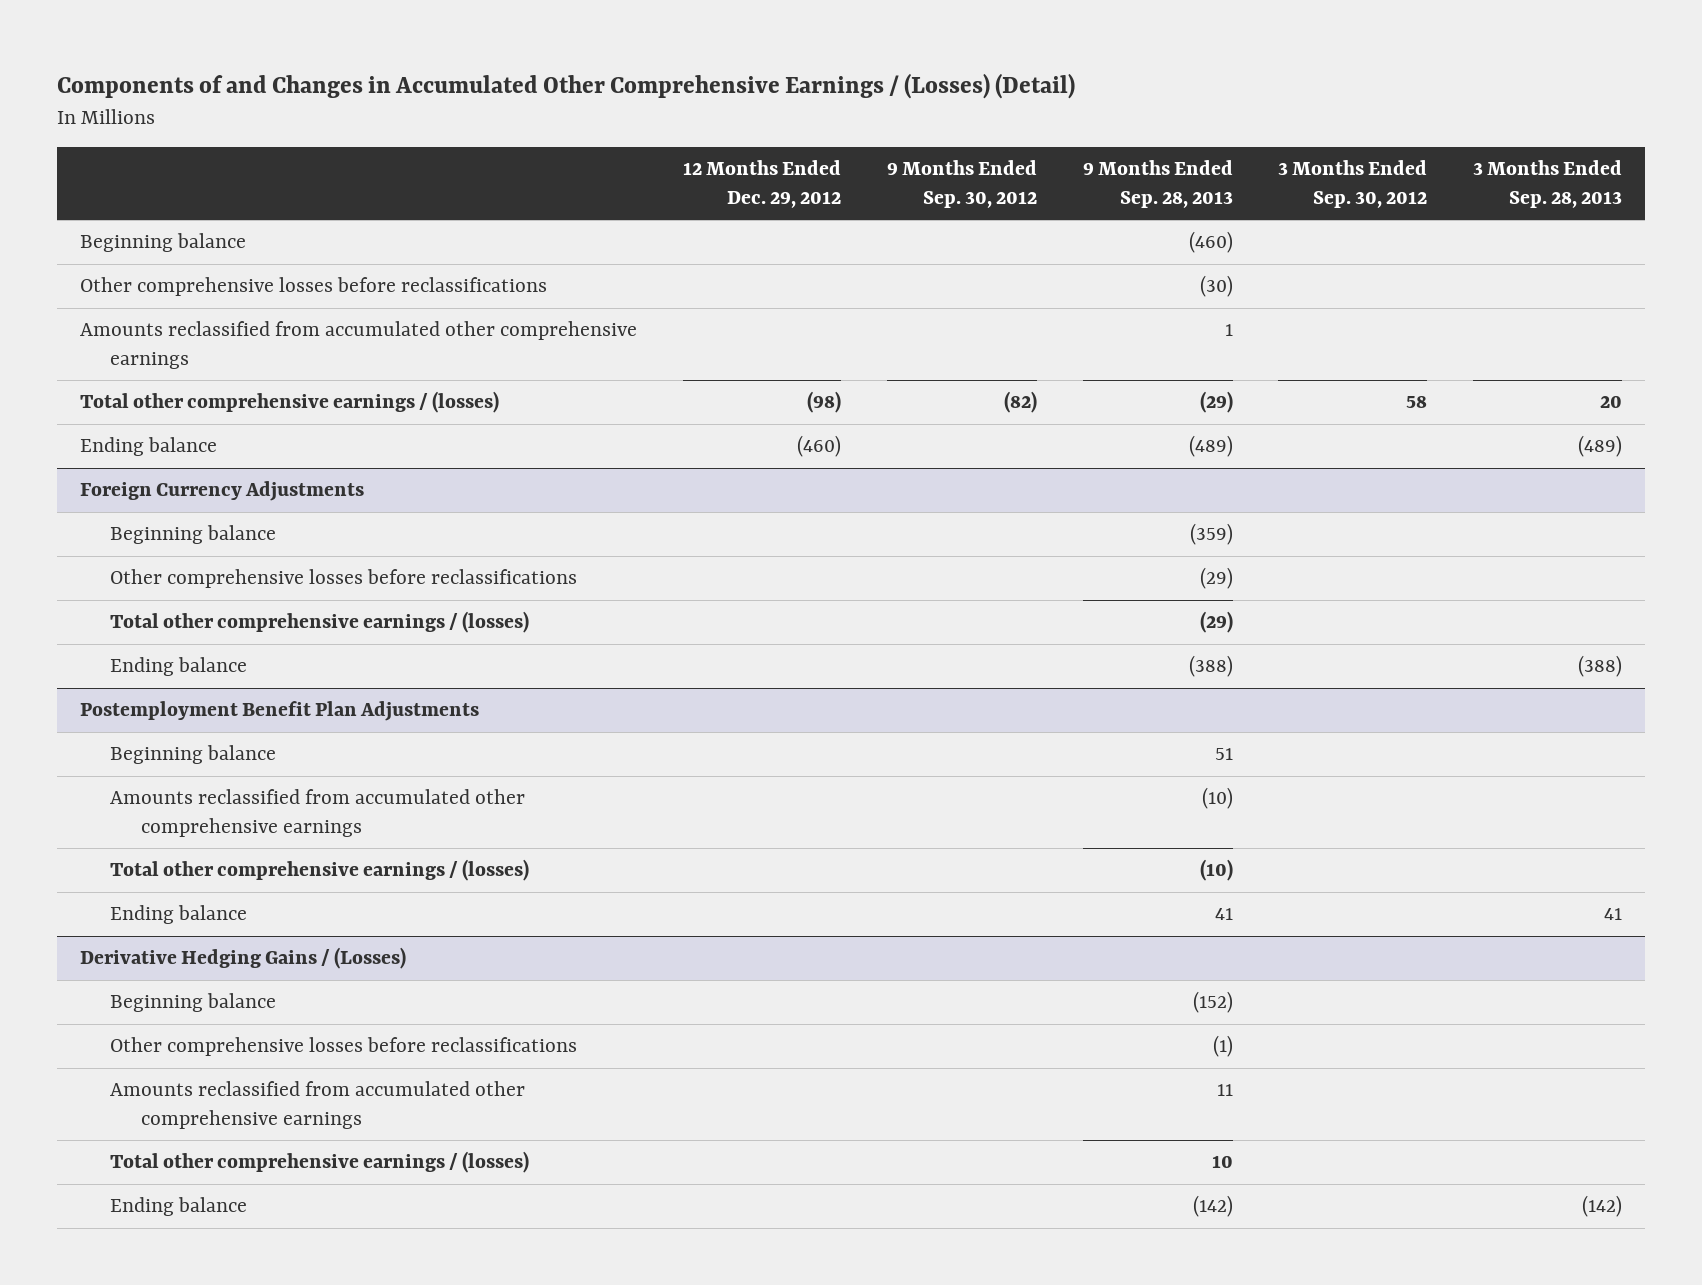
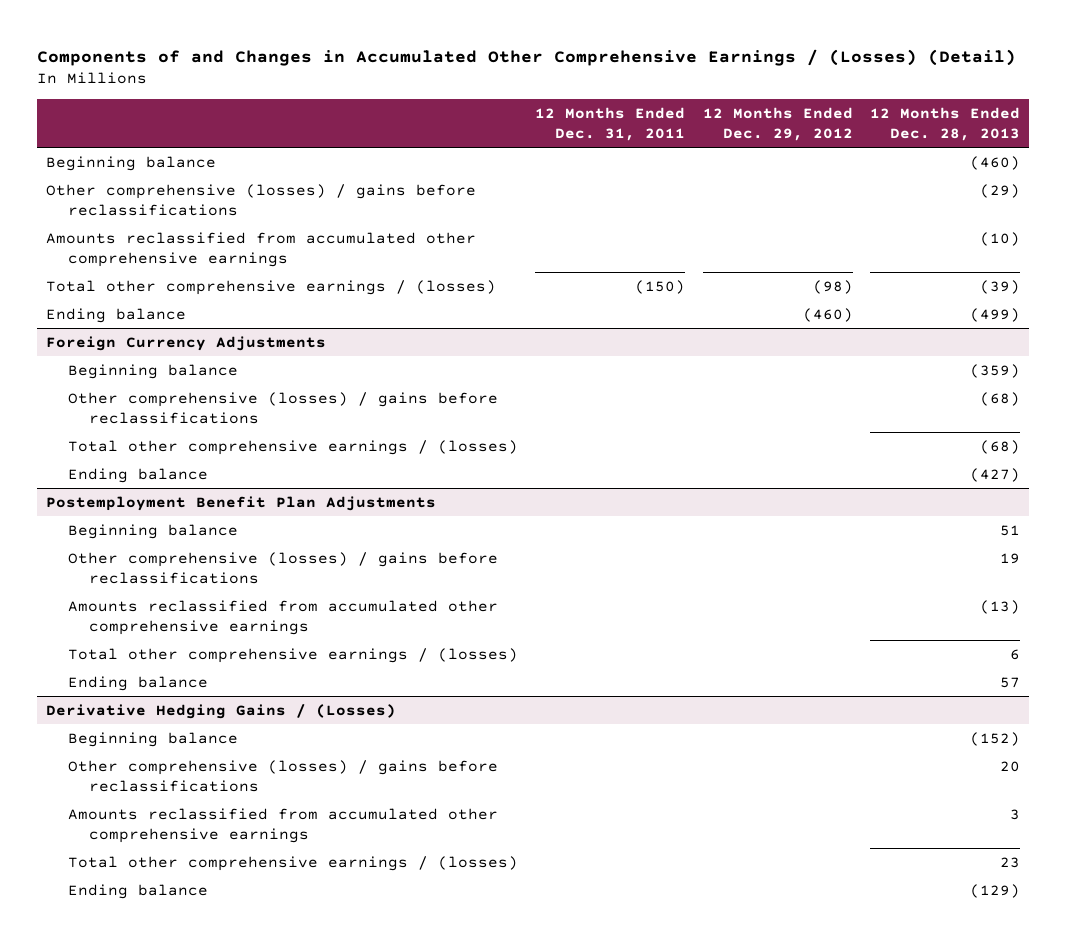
[886,160,1037,208] 9 Months Ended Sep. 30, 2012 -> none
[1082,160,1233,208] 9 Months Ended Sep. 28, 2013 -> none
[1278,160,1428,208] 3 Months Ended Sep. 30, 2012 -> none
[1473,160,1623,208] 3 Months Ended Sep. 28, 2013 -> none
none -> [535,106,686,141] 12 Months Ended Dec. 31, 2011
none -> [869,106,1020,141] 12 Months Ended Dec. 28, 2013
[79,277,547,297] Other comprehensive losses before reclassifications -> [46,183,477,216] Other comprehensive (losses) / gains before reclassifications
[110,569,578,589] Other comprehensive losses before reclassifications -> [67,391,498,424] Other comprehensive (losses) / gains before reclassifications
none -> [67,551,498,584] Other comprehensive (losses) / gains before reclassifications
[110,1037,578,1057] Other comprehensive losses before reclassifications -> [67,759,498,792] Other comprehensive (losses) / gains before reclassifications

